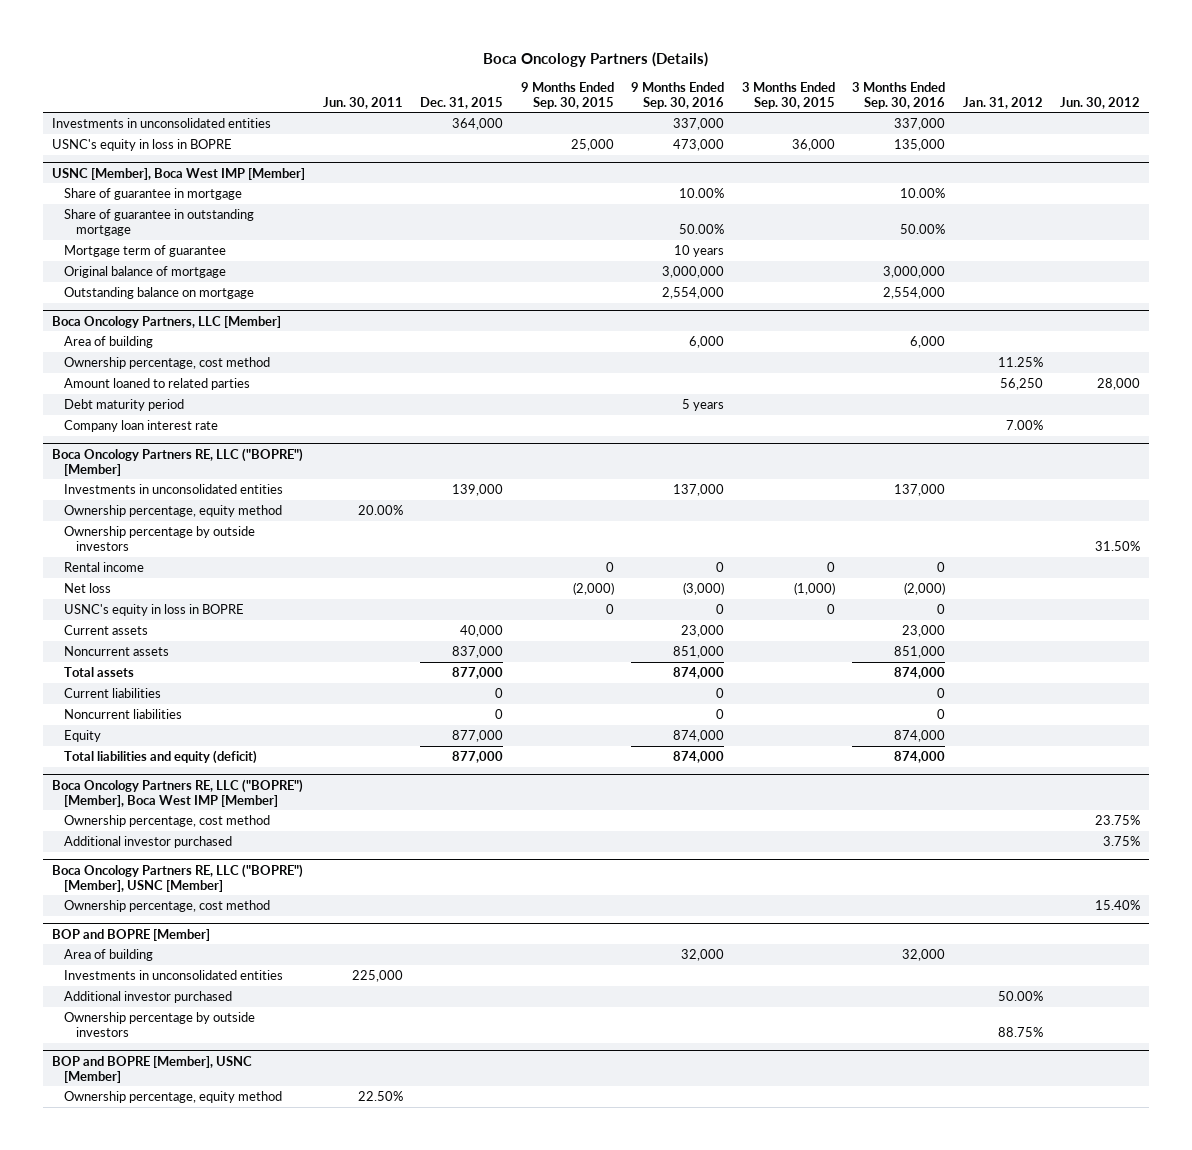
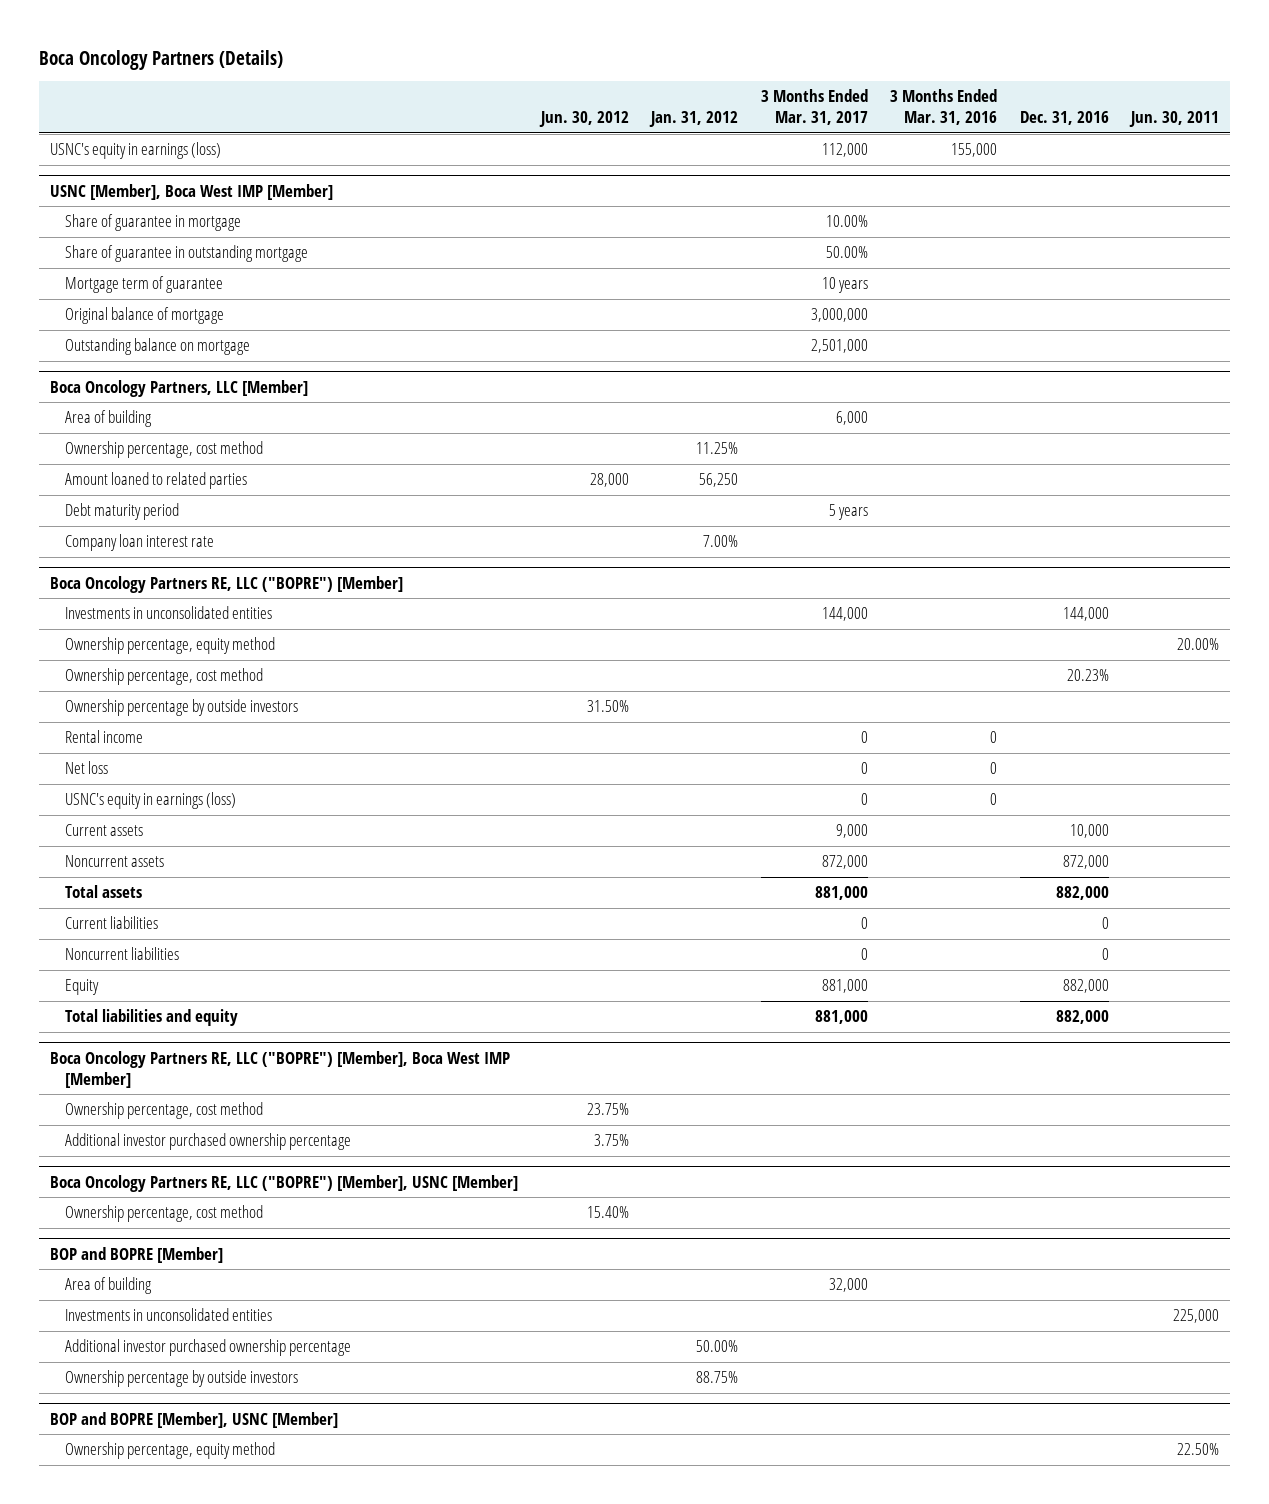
[420,96,504,109] Dec. 31, 2015 -> none
[520,81,614,109] 9 Months Ended Sep. 30, 2015 -> none
[631,81,725,109] 9 Months Ended Sep. 30, 2016 -> none
[741,81,835,109] 3 Months Ended Sep. 30, 2015 -> none
[852,81,946,109] 3 Months Ended Sep. 30, 2016 -> none
none -> [760,89,868,126] 3 Months Ended Mar. 31, 2017
none -> [890,89,998,126] 3 Months Ended Mar. 31, 2016
none -> [1019,111,1109,126] Dec. 31, 2016
[52,118,272,129] Investments in unconsolidated entities -> none
[52,139,233,152] USNC's equity in loss in BOPRE -> [50,142,222,160] USNC's equity in earnings (loss)
none -> [65,668,264,686] Ownership percentage, cost method
[64,604,245,617] USNC's equity in loss in BOPRE -> [65,792,237,810] USNC's equity in earnings (loss)
[64,750,258,765] Total liabilities and equity (deficit) -> [65,1009,239,1027] Total liabilities and equity
[64,836,233,849] Additional investor purchased -> [65,1133,352,1151] Additional investor purchased ownership percentage
[64,991,233,1004] Additional investor purchased -> [65,1339,352,1357] Additional investor purchased ownership percentage

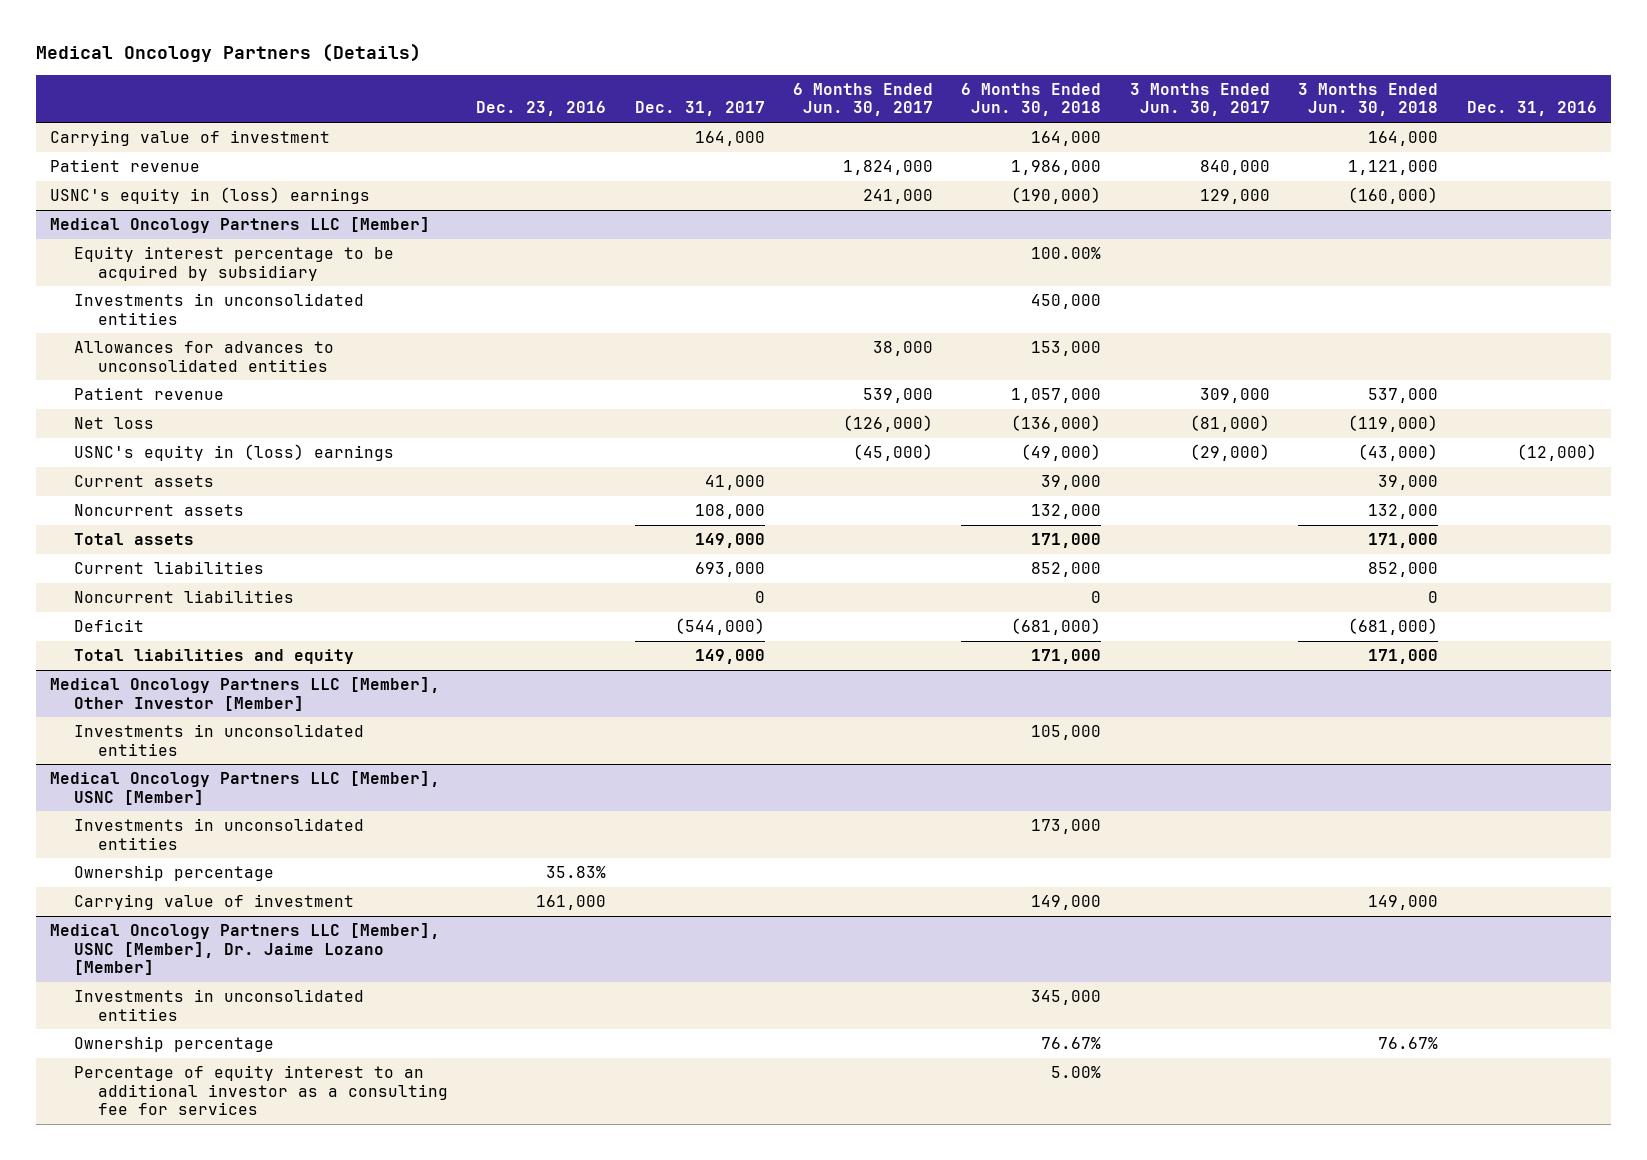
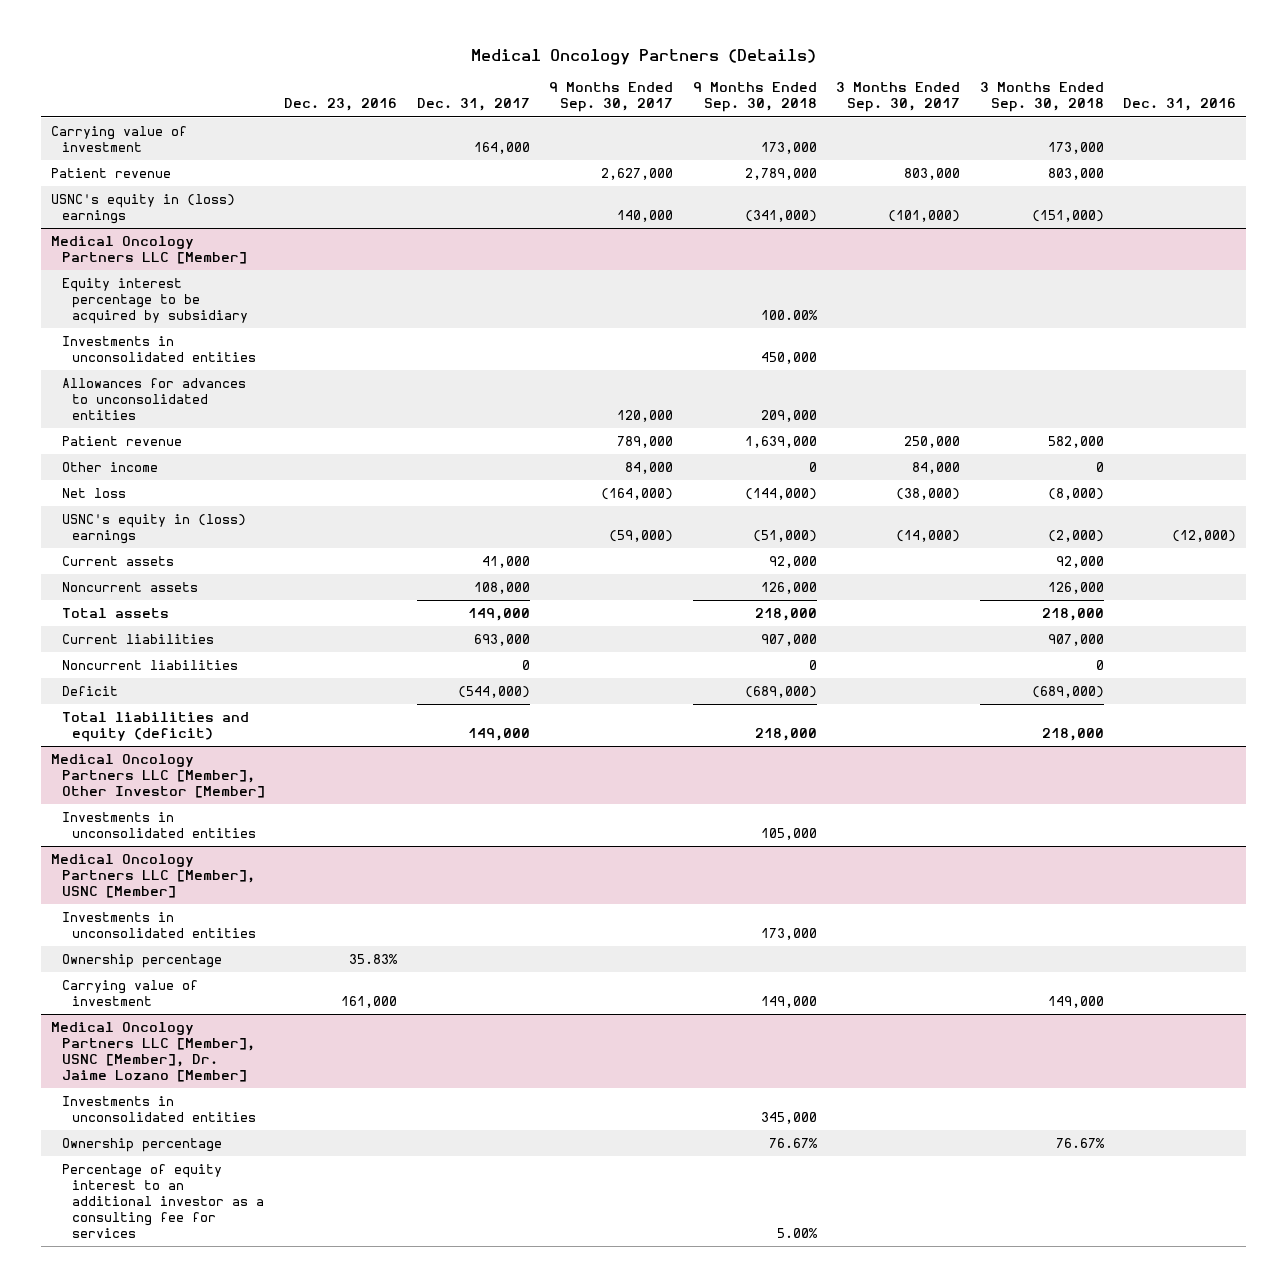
[792,82,933,117] 6 Months Ended Jun. 30, 2017 -> none
[961,82,1102,117] 6 Months Ended Jun. 30, 2018 -> none
[1129,82,1270,117] 3 Months Ended Jun. 30, 2017 -> none
[1298,82,1439,117] 3 Months Ended Jun. 30, 2018 -> none
none -> [549,82,674,113] 9 Months Ended Sep. 30, 2017
none -> [692,82,817,113] 9 Months Ended Sep. 30, 2018
none -> [836,82,961,113] 3 Months Ended Sep. 30, 2017
none -> [979,82,1104,113] 3 Months Ended Sep. 30, 2018
none -> [61,461,158,472] Other income
[73,649,354,665] Total liabilities and equity -> [61,711,249,743] Total liabilities and equity (deficit)

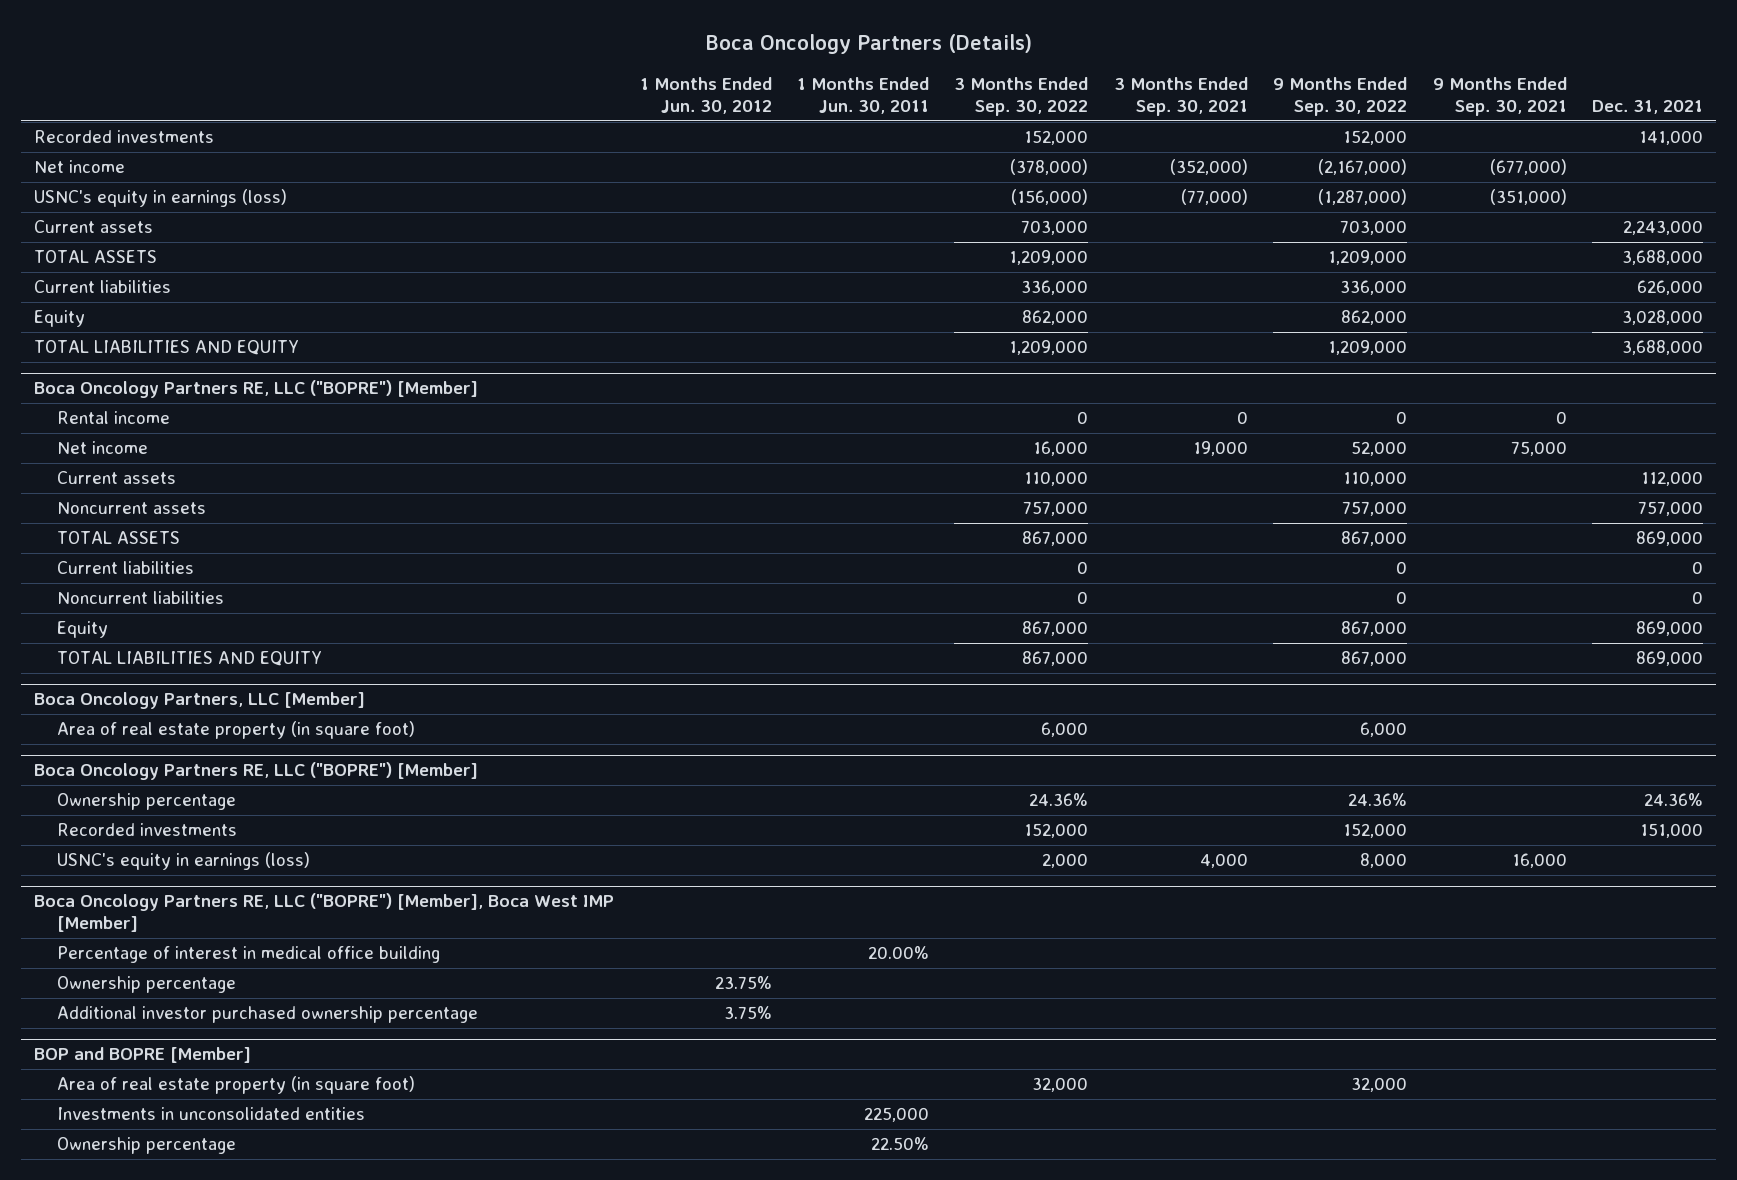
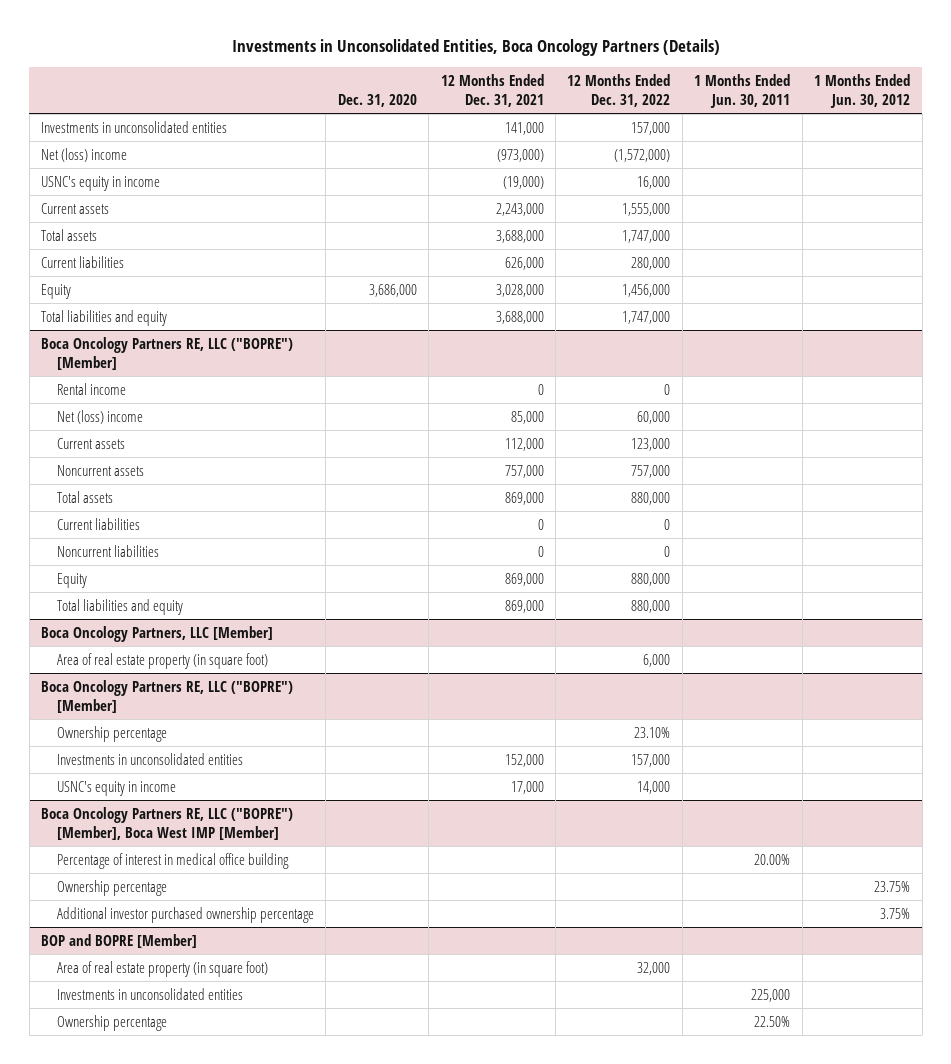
[705,34,1032,55] Boca Oncology Partners (Details) -> [231,39,720,57] Investments in Unconsolidated Entities, Boca Oncology Partners (Details)
[954,77,1089,117] 3 Months Ended Sep. 30, 2022 -> none
[1113,77,1248,117] 3 Months Ended Sep. 30, 2021 -> none
[1273,77,1408,117] 9 Months Ended Sep. 30, 2022 -> none
[1432,77,1567,117] 9 Months Ended Sep. 30, 2021 -> none
[1591,100,1703,115] Dec. 31, 2021 -> none
none -> [337,93,417,107] Dec. 31, 2020
none -> [440,74,544,107] 12 Months Ended Dec. 31, 2021
none -> [567,74,671,107] 12 Months Ended Dec. 31, 2022
[34,130,215,144] Recorded investments -> [41,120,228,133] Investments in unconsolidated entities
[34,160,126,174] Net income -> [41,147,128,162] Net (loss) income
[34,189,288,208] USNC's equity in earnings (loss) -> [41,175,161,191] USNC's equity in income
[34,250,158,264] TOTAL ASSETS -> [41,228,98,241] Total assets
[34,340,300,356] TOTAL LIABILITIES AND EQUITY -> [41,309,168,326] Total liabilities and equity
[57,441,149,455] Net income -> [56,409,143,424] Net (loss) income
[57,531,181,545] TOTAL ASSETS -> [56,490,113,503] Total assets
[57,651,323,667] TOTAL LIABILITIES AND EQUITY -> [56,598,183,615] Total liabilities and equity
[57,823,238,837] Recorded investments -> [56,752,243,765] Investments in unconsolidated entities
[57,852,311,871] USNC's equity in earnings (loss) -> [56,780,176,796] USNC's equity in income

